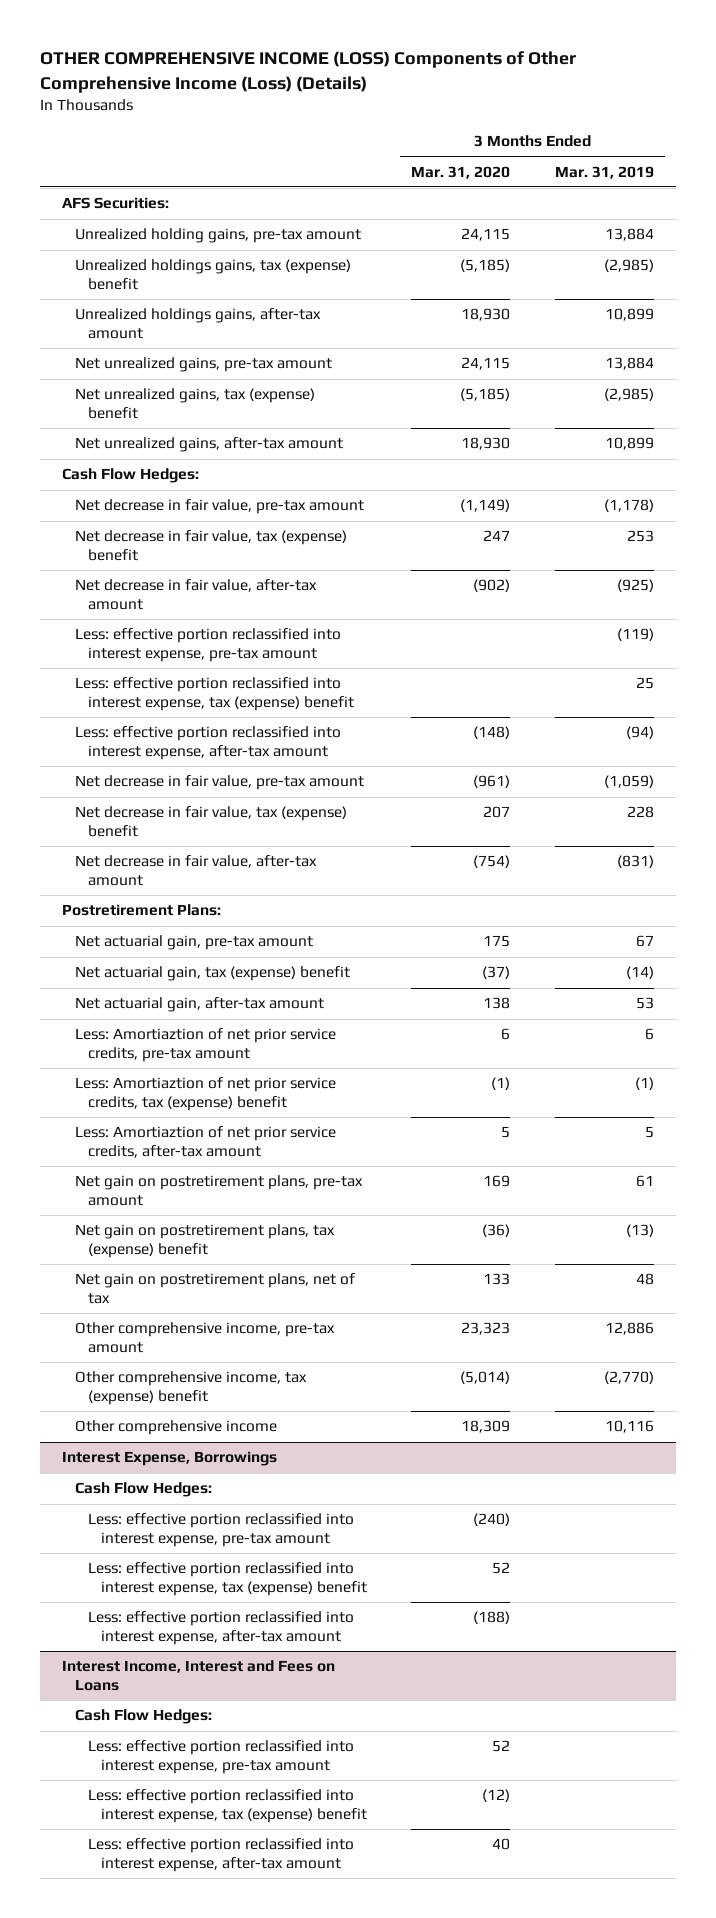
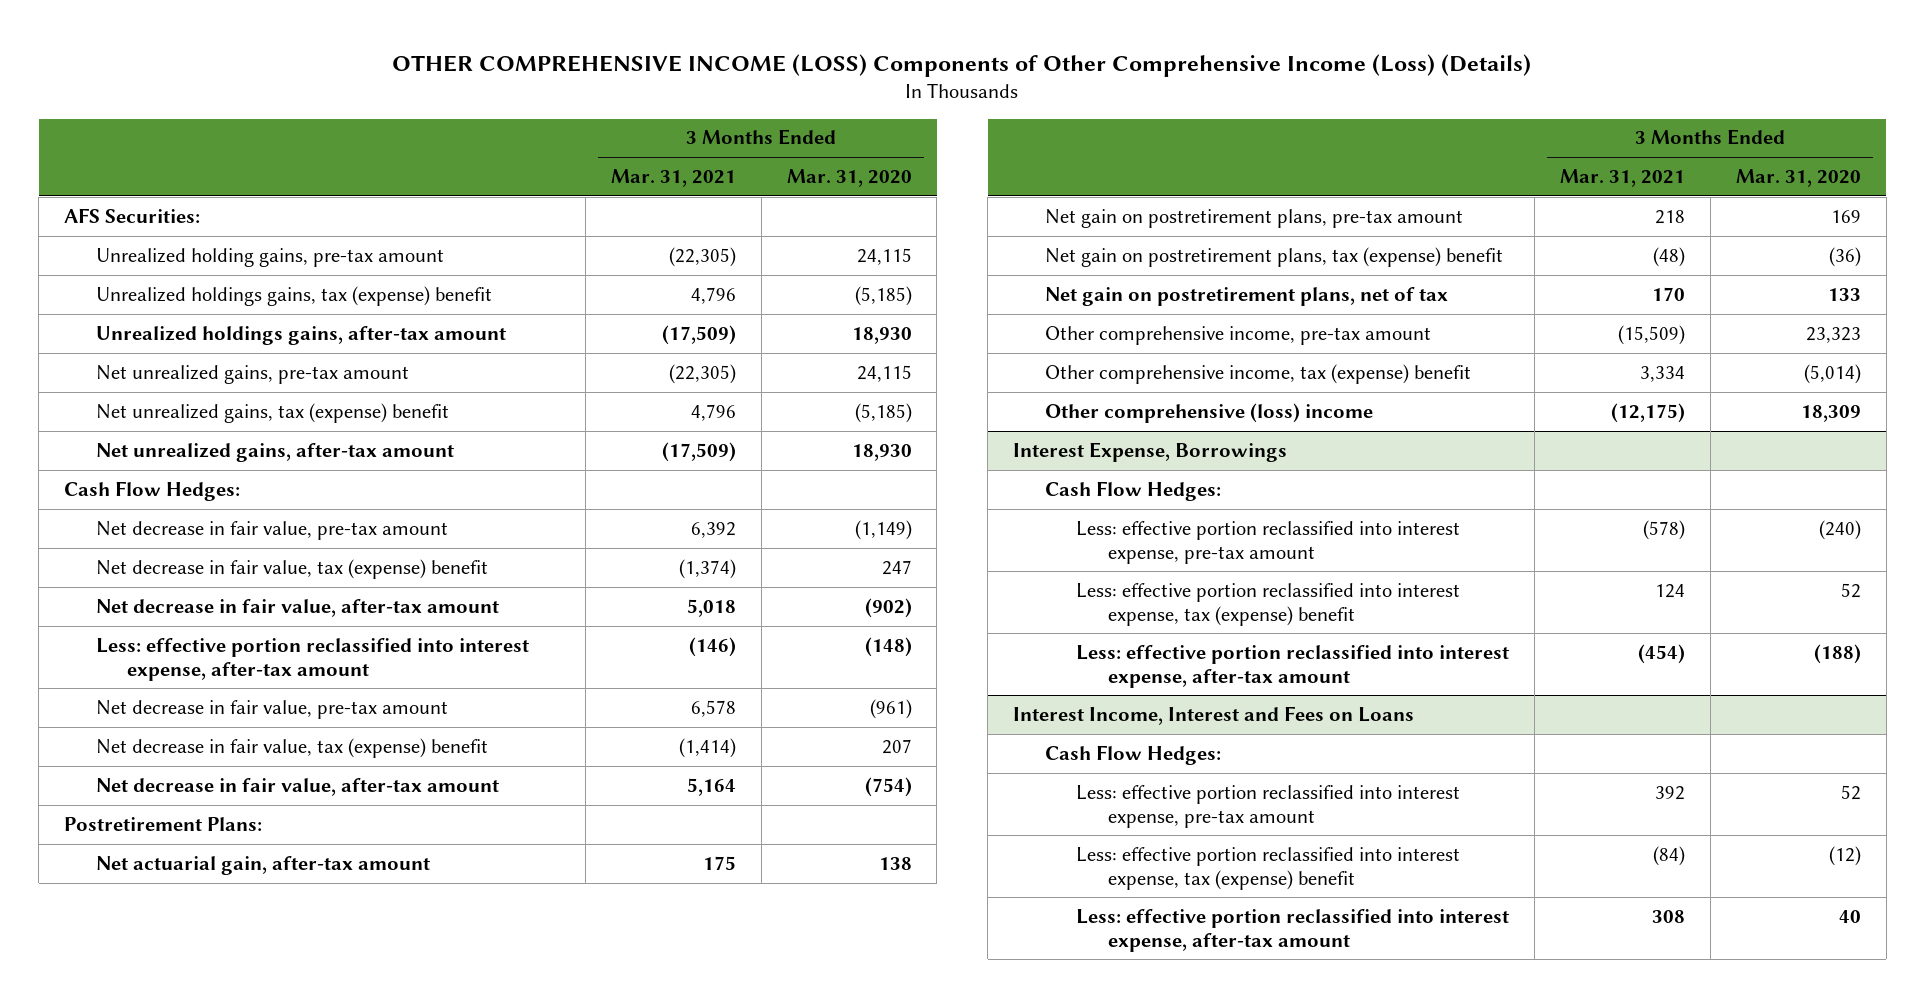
[554,165,654,179] Mar. 31, 2019 -> none
none -> [610,169,736,188] Mar. 31, 2021
[75,628,342,662] Less: effective portion reclassified into interest expense, pre-tax amount -> none
[75,677,355,711] Less: effective portion reclassified into interest expense, tax (expense) benefit -> none
[75,935,314,951] Net actuarial gain, pre-tax amount -> none
[75,966,351,982] Net actuarial gain, tax (expense) benefit -> none
[75,1028,337,1062] Less: Amortiaztion of net prior service credits, pre-tax amount -> none
[75,1077,337,1111] Less: Amortiaztion of net prior service credits, tax (expense) benefit -> none
[75,1126,337,1158] Less: Amortiaztion of net prior service credits, after-tax amount -> none
[75,1420,278,1436] Other comprehensive income -> [1044,402,1373,423] Other comprehensive (loss) income

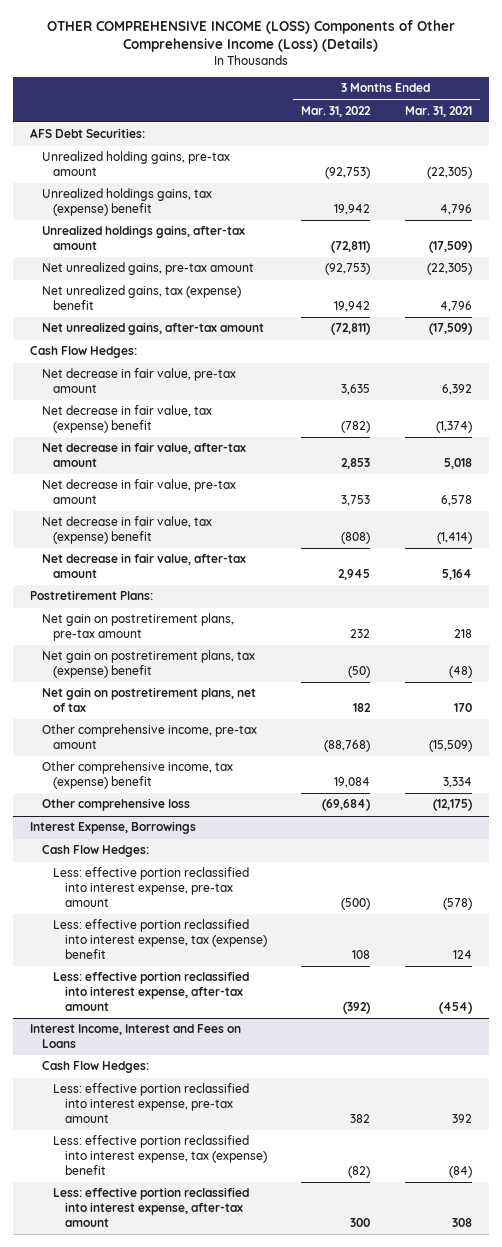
[786,169,912,188] Mar. 31, 2020 -> none
none -> [301,105,372,117] Mar. 31, 2022
[64,207,201,223] AFS Securities: -> [29,128,145,139] AFS Debt Securities:
[95,637,529,681] Less: effective portion reclassified into interest expense, after-tax amount -> none
[95,855,430,875] Net actuarial gain, after-tax amount -> none
[1044,402,1373,423] Other comprehensive (loss) income -> [41,798,190,812] Other comprehensive loss

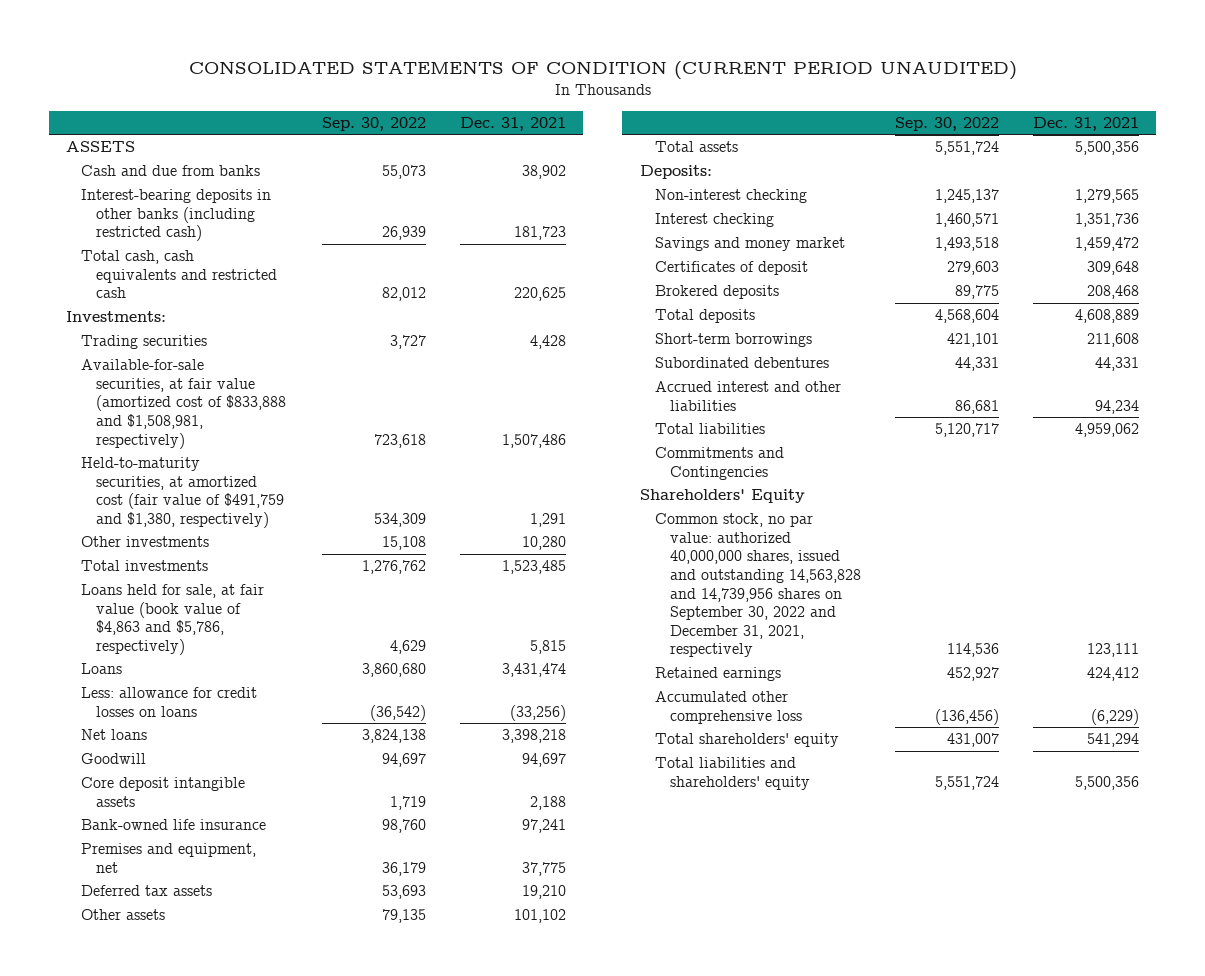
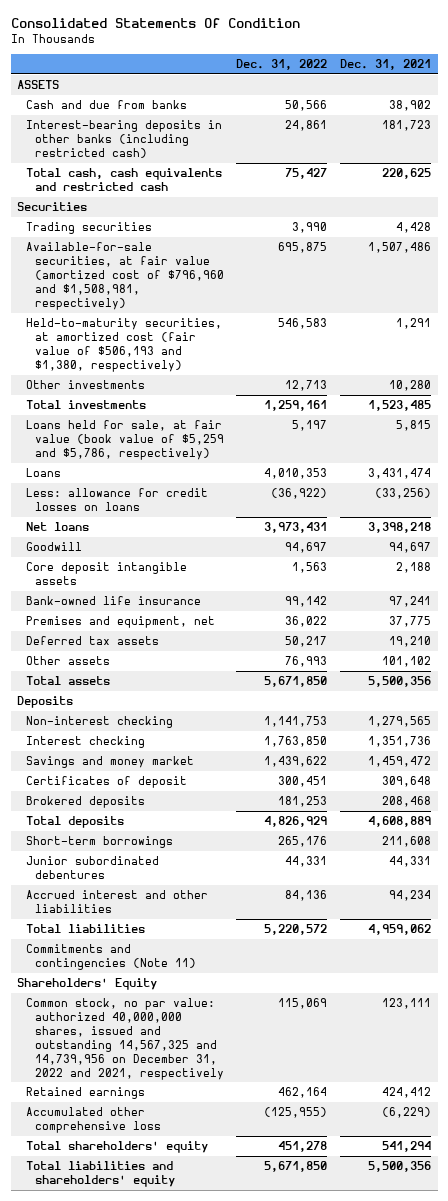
[188,60,1017,80] CONSOLIDATED STATEMENTS OF CONDITION (CURRENT PERIOD UNAUDITED) -> [10,17,300,28] Consolidated Statements Of Condition
[321,117,426,132] Sep. 30, 2022 -> none
none -> [236,59,328,71] Dec. 31, 2022
[66,311,167,323] Investments: -> [17,202,88,212] Securities
[81,359,287,449] Available-for-sale securities, at fair value (amortized cost of $833,888 and $1,508,981, respectively) -> [25,242,224,310] Available-for-sale securities, at fair value (amortized cost of $796,960 and $1,508,981, respectively)
[81,457,285,528] Held-to-maturity securities, at amortized cost (fair value of $491,759 and $1,380, respectively) -> [25,318,222,372] Held-to-maturity securities, at amortized cost (fair value of $506,193 and $1,380, respectively)
[81,584,265,655] Loans held for sale, at fair value (book value of $4,863 and $5,786, respectively) -> [25,420,224,460] Loans held for sale, at fair value (book value of $5,259 and $5,786, respectively)
[639,165,712,180] Deposits: -> [17,696,74,709] Deposits
[654,357,829,369] Subordinated debentures -> [25,856,159,880] Junior subordinated debentures
[654,447,784,480] Commitments and Contingencies -> [25,944,196,971] Commitments and contingencies (Note 11)
[654,513,861,658] Common stock, no par value: authorized 40,000,000 shares, issued and outstanding 14,563,828 and 14,739,956 shares on September 30, 2022 and December 31, 2021, respectively -> [25,998,224,1080] Common stock, no par value: authorized 40,000,000 shares, issued and outstanding 14,567,325 and 14,739,956 on December 31, 2022 and 2021, respectively

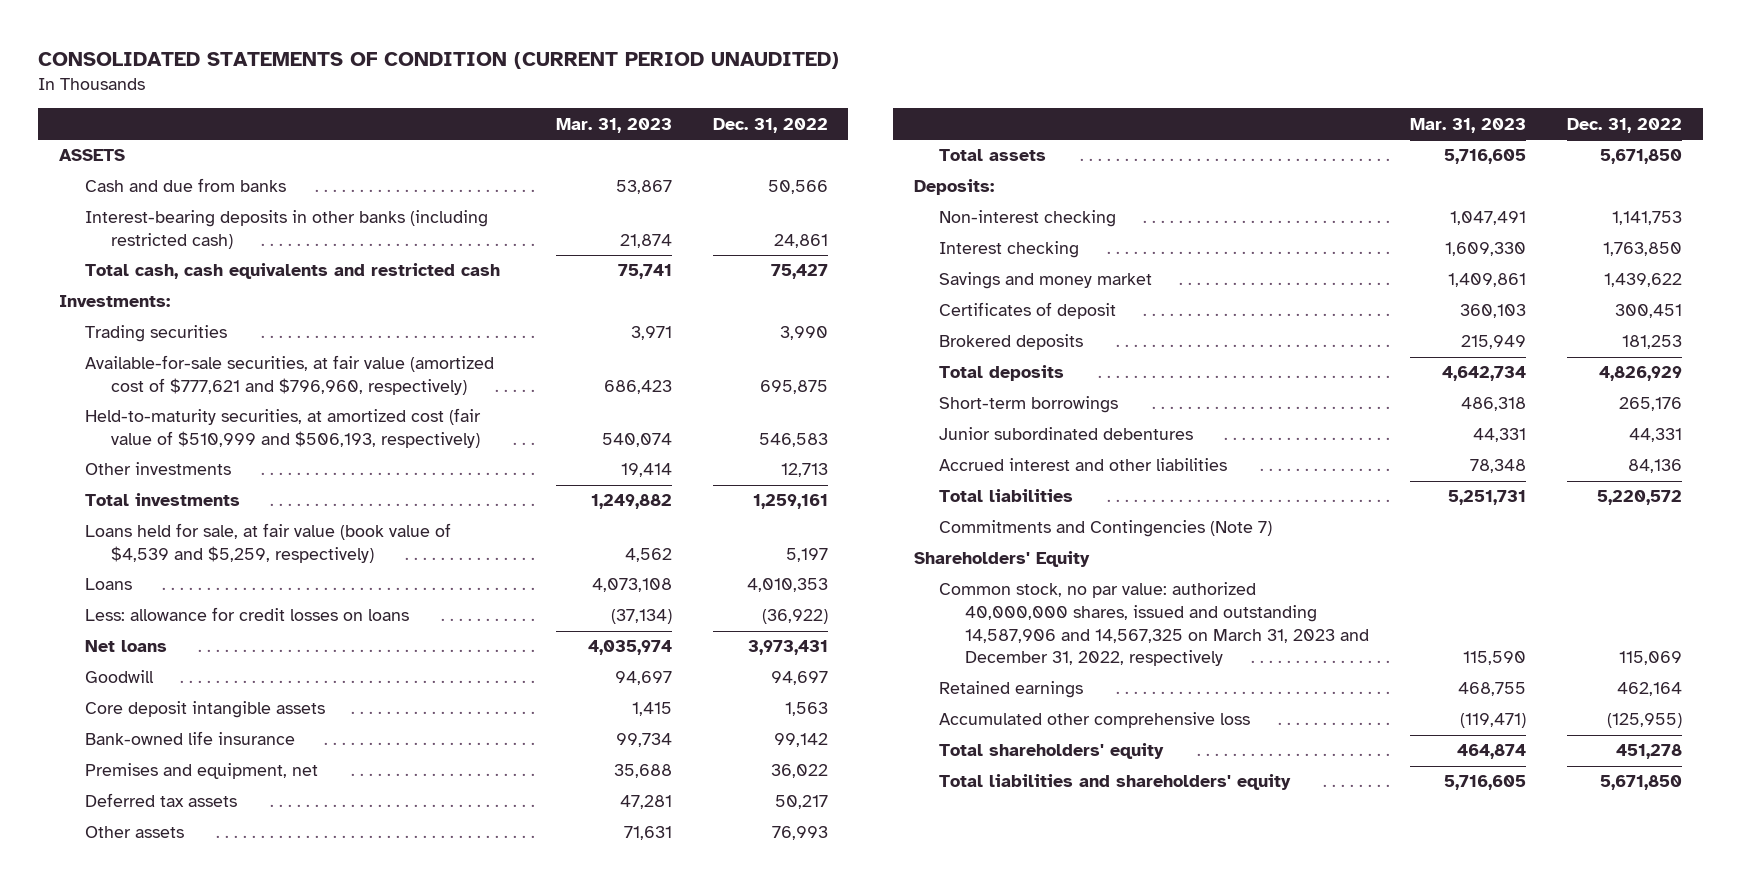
[10,17,300,28] Consolidated Statements Of Condition -> [38,52,840,70] CONSOLIDATED STATEMENTS OF CONDITION (CURRENT PERIOD UNAUDITED)
[340,59,432,71] Dec. 31, 2021 -> none
none -> [555,117,672,133] Mar. 31, 2023
[17,202,88,212] Securities -> [59,295,171,308] Investments:
[25,242,224,310] Available-for-sale securities, at fair value (amortized cost of $796,960 and $1,508,981, respectively) -> [84,355,494,396] Available-for-sale securities, at fair value (amortized cost of $777,621 and $796,960, respectively)
[25,318,222,372] Held-to-maturity securities, at amortized cost (fair value of $506,193 and $1,380, respectively) -> [84,408,481,449] Held-to-maturity securities, at amortized cost (fair value of $510,999 and $506,193, respectively)
[25,420,224,460] Loans held for sale, at fair value (book value of $5,259 and $5,786, respectively) -> [84,523,451,564] Loans held for sale, at fair value (book value of $4,539 and $5,259, respectively)
[17,696,74,709] Deposits -> [913,179,994,196] Deposits:
[25,944,196,971] Commitments and contingencies (Note 11) -> [939,520,1273,538] Commitments and Contingencies (Note 7)
[25,998,224,1080] Common stock, no par value: authorized 40,000,000 shares, issued and outstanding 14,567,325 and 14,739,956 on December 31, 2022 and 2021, respectively -> [939,582,1370,667] Common stock, no par value: authorized 40,000,000 shares, issued and outstanding 14,587,906 and 14,567,325 on March 31, 2023 and December 31, 2022, respectively

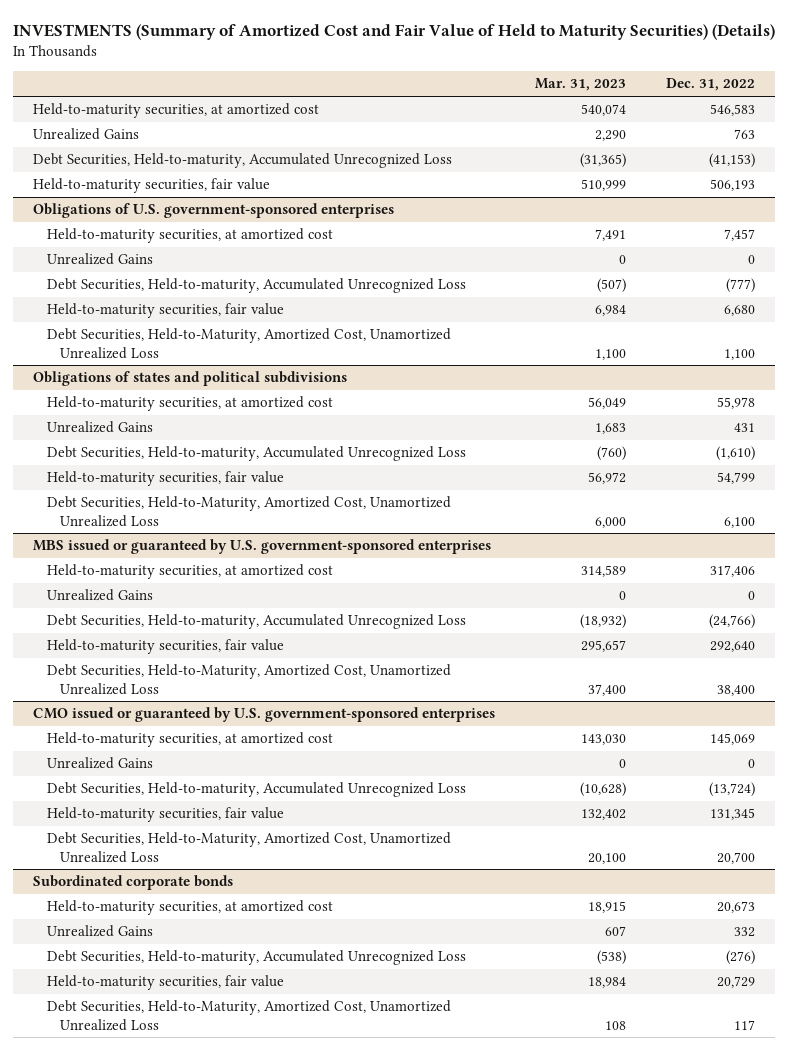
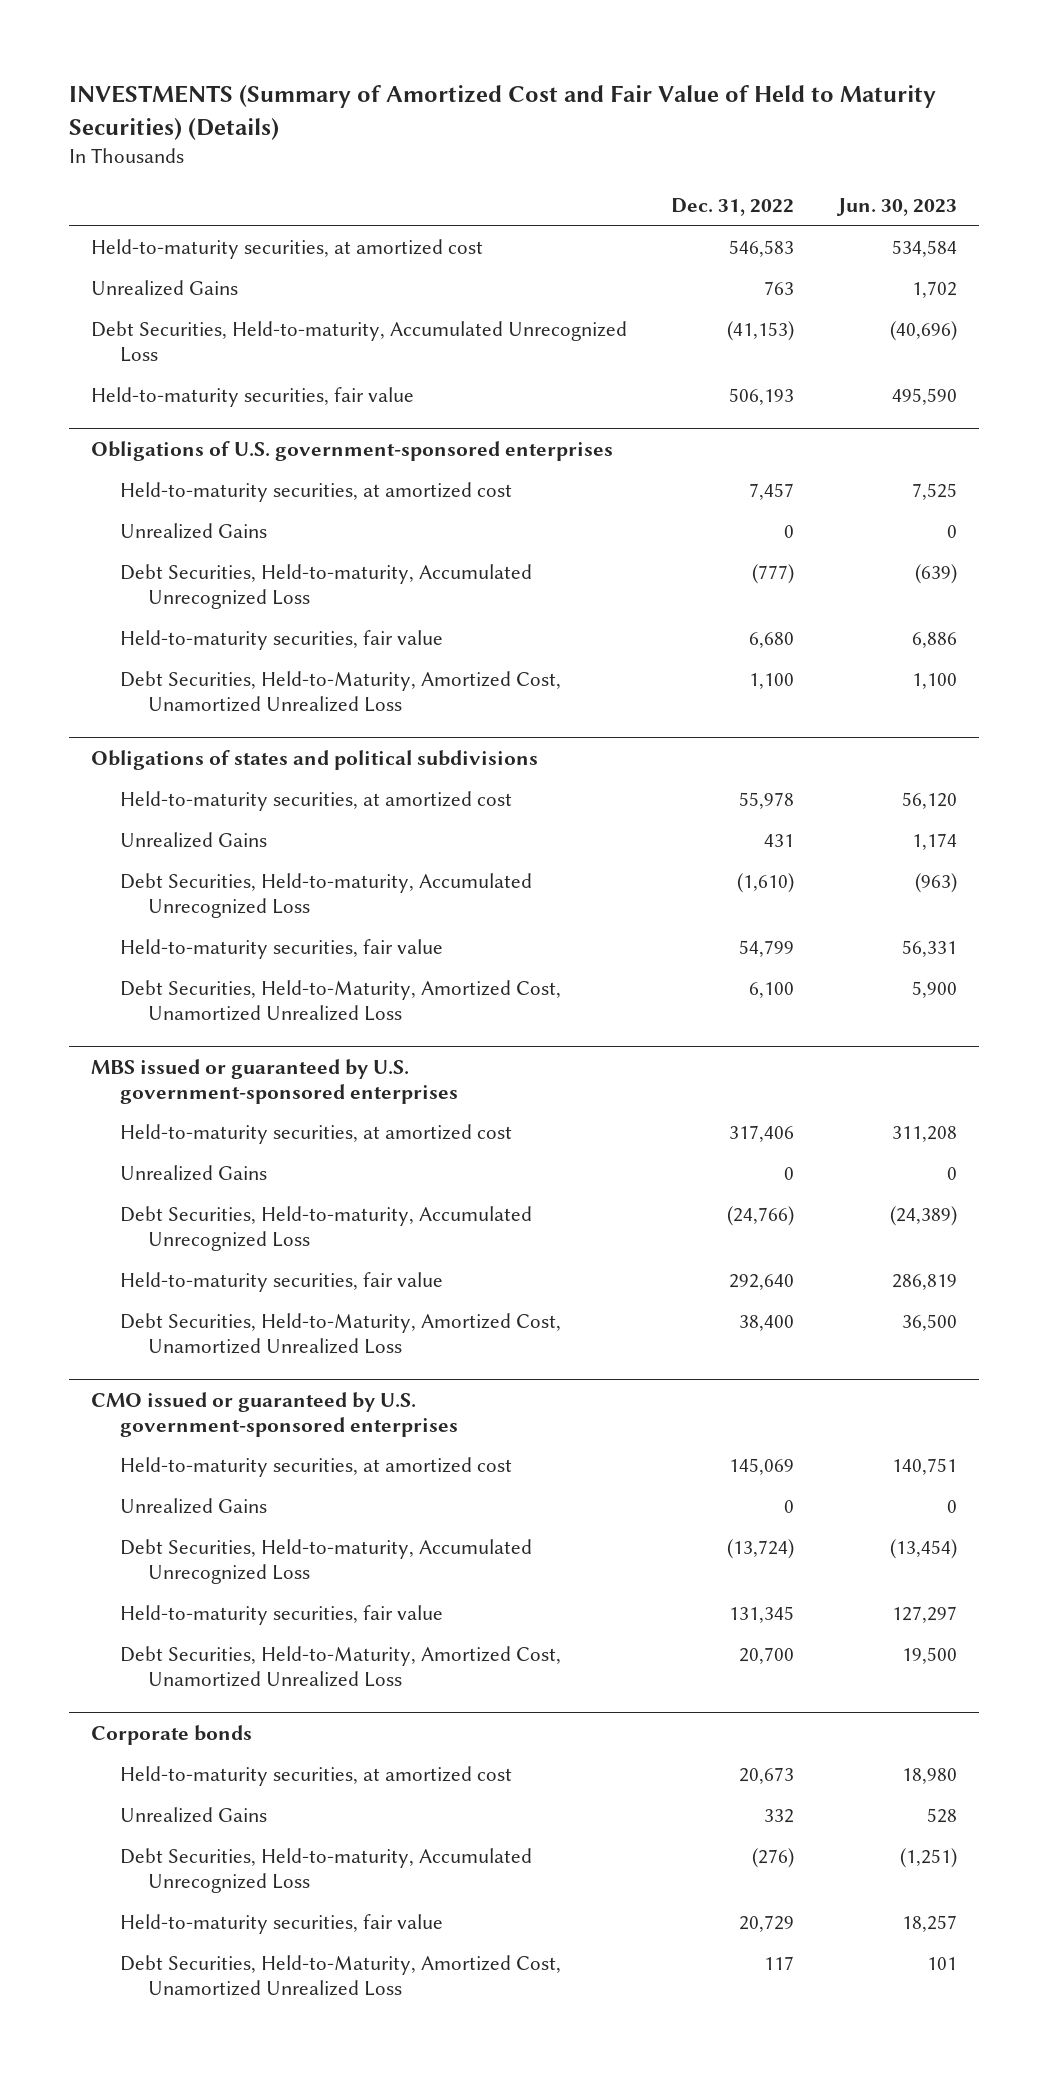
[534,78,626,92] Mar. 31, 2023 -> none
none -> [836,197,958,216] Jun. 30, 2023
[32,875,233,891] Subordinated corporate bonds -> [91,1724,253,1745] Corporate bonds

